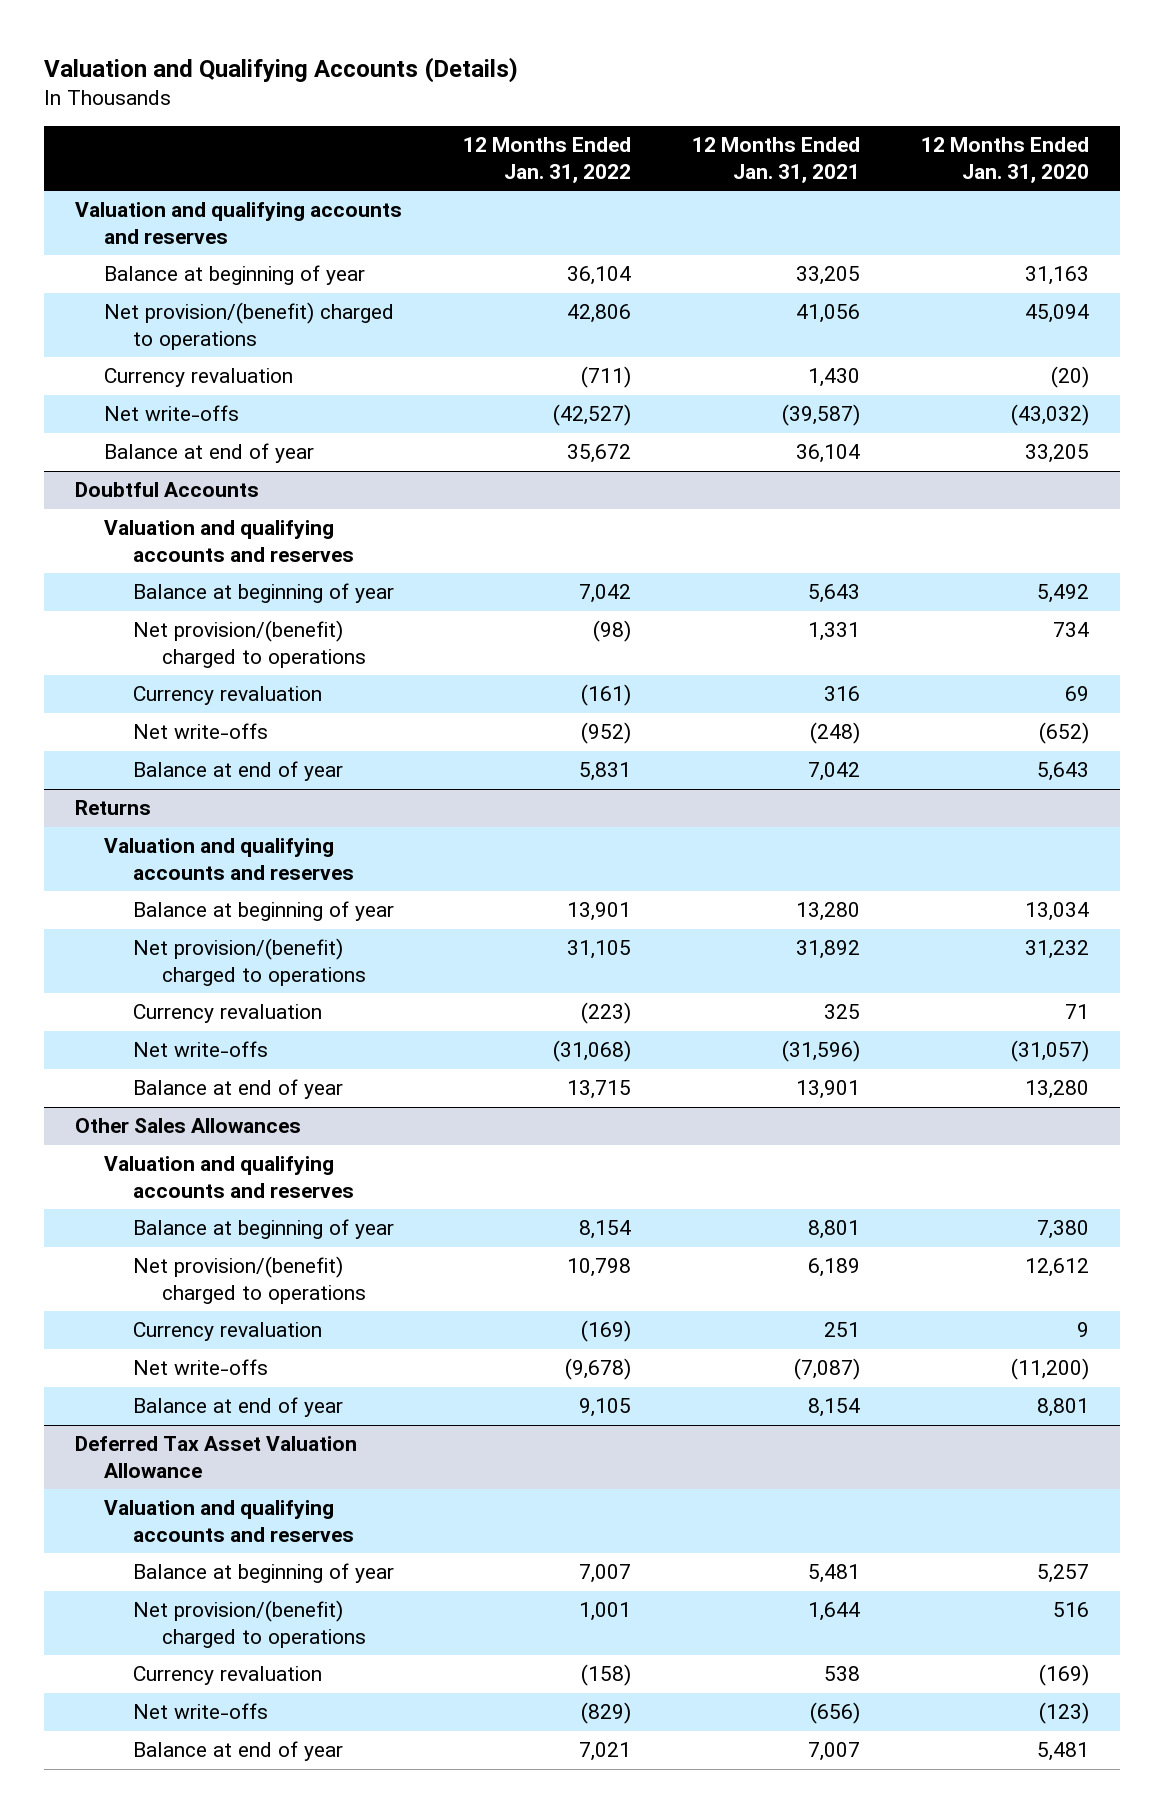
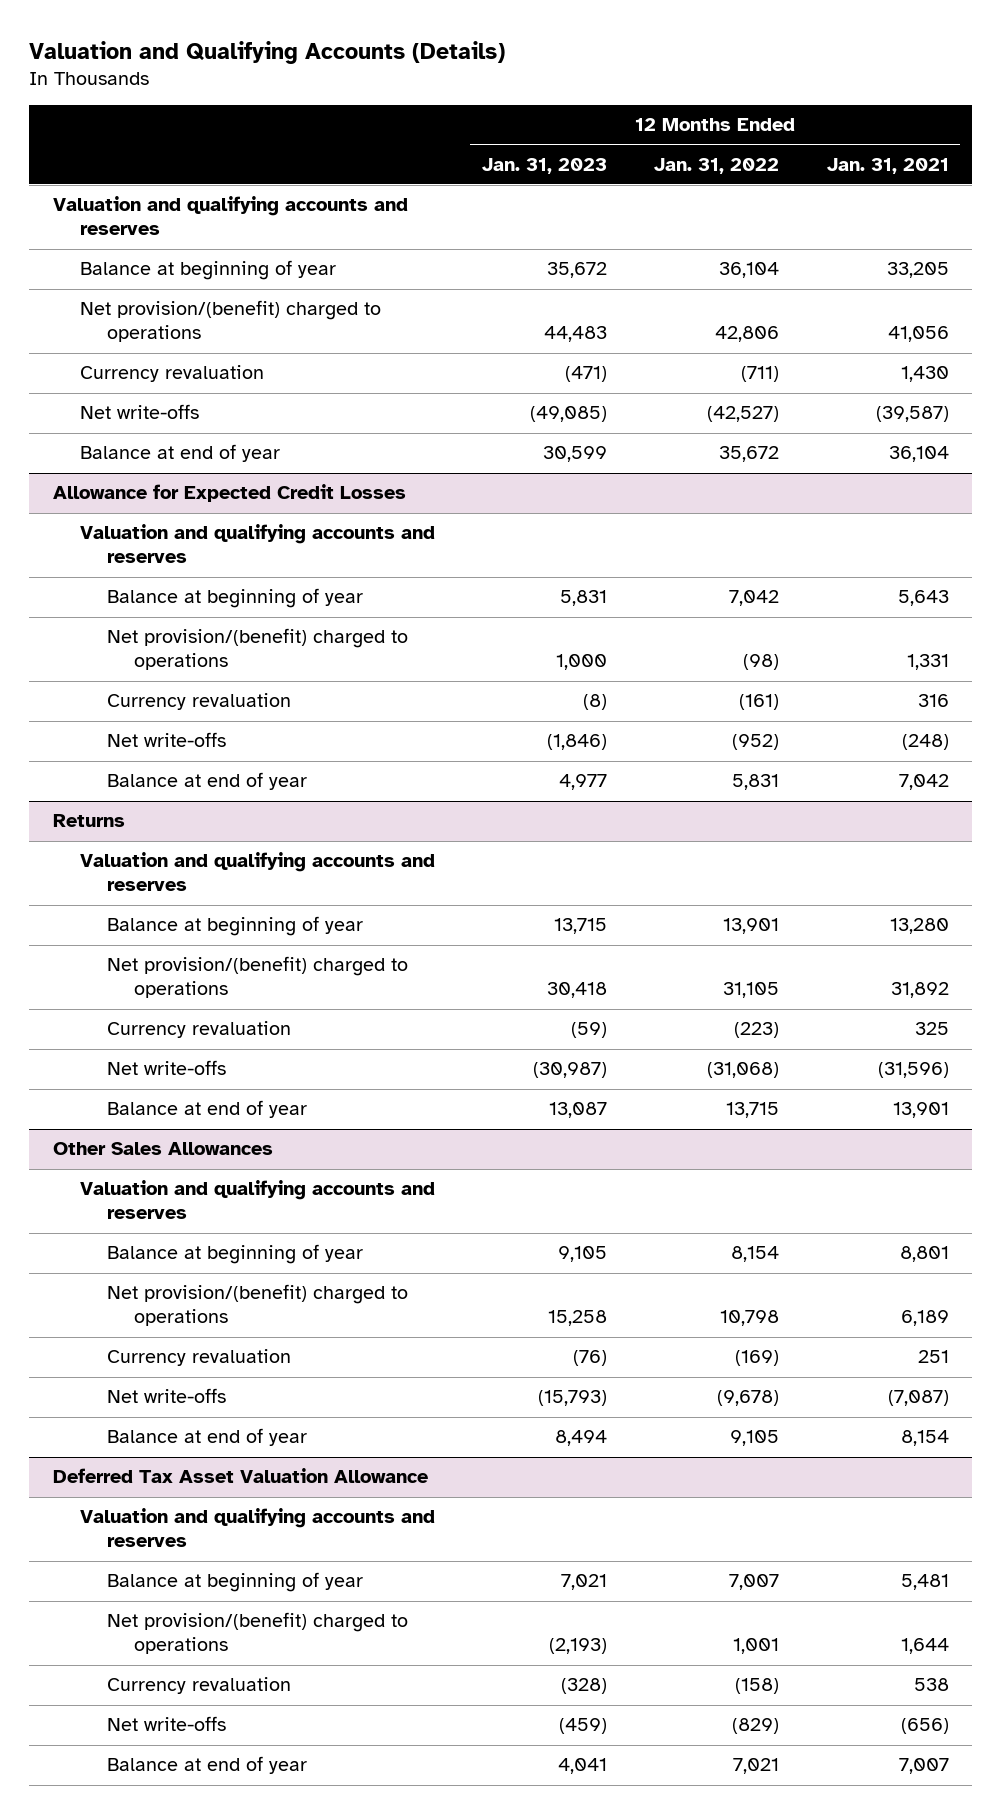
[921,137,1090,184] 12 Months Ended Jan. 31, 2020 -> none
none -> [482,157,608,174] Jan. 31, 2023
[74,482,259,498] Doubtful Accounts -> [52,484,406,503] Allowance for Expected Credit Losses

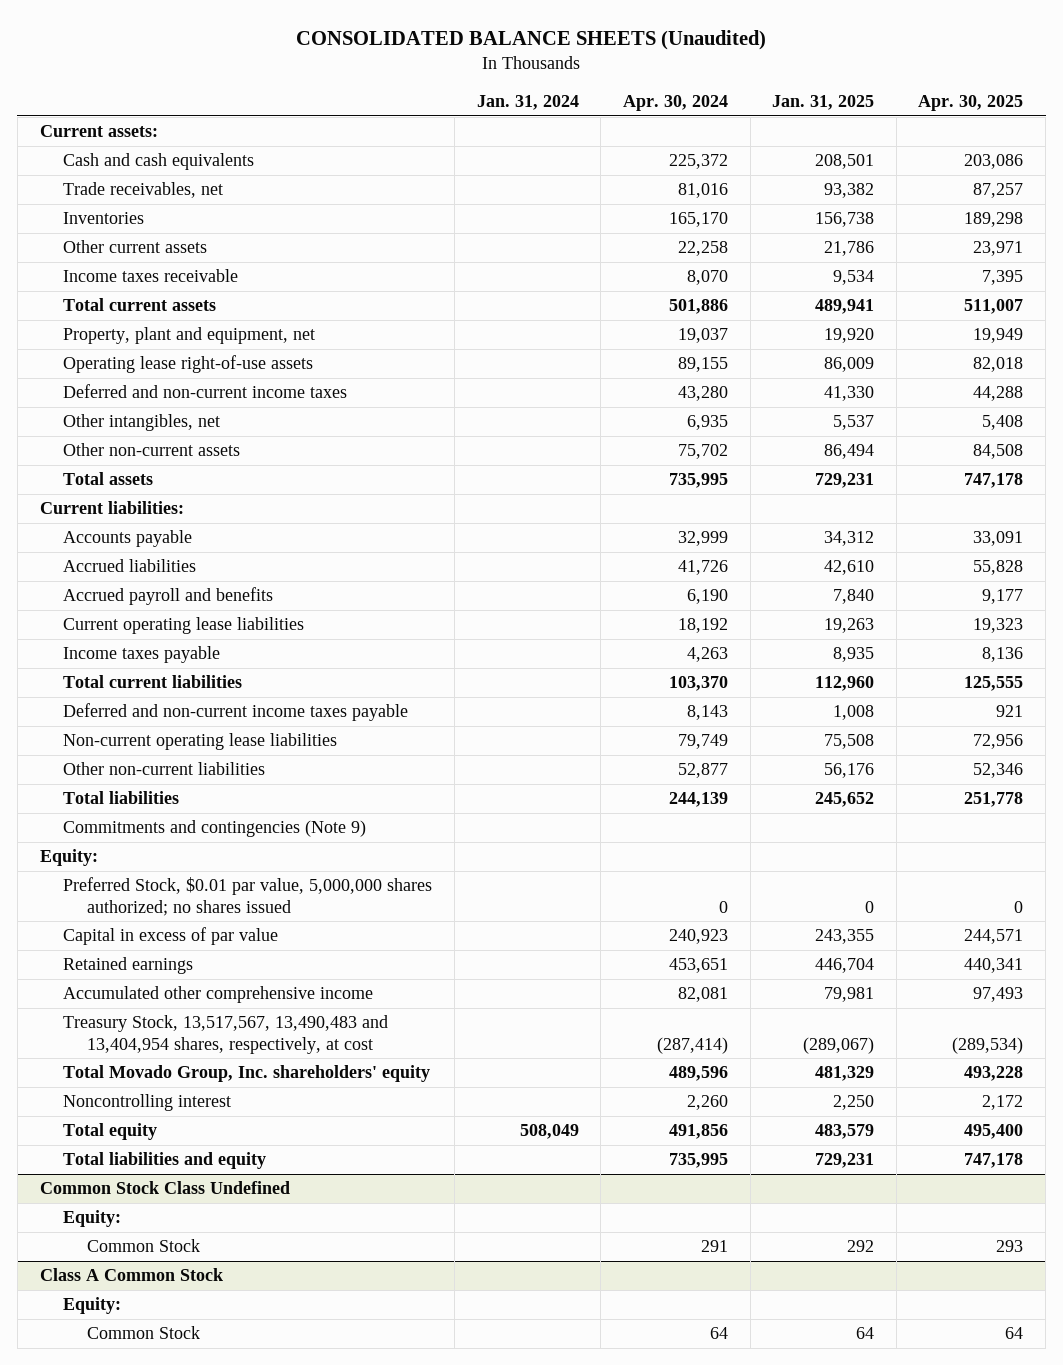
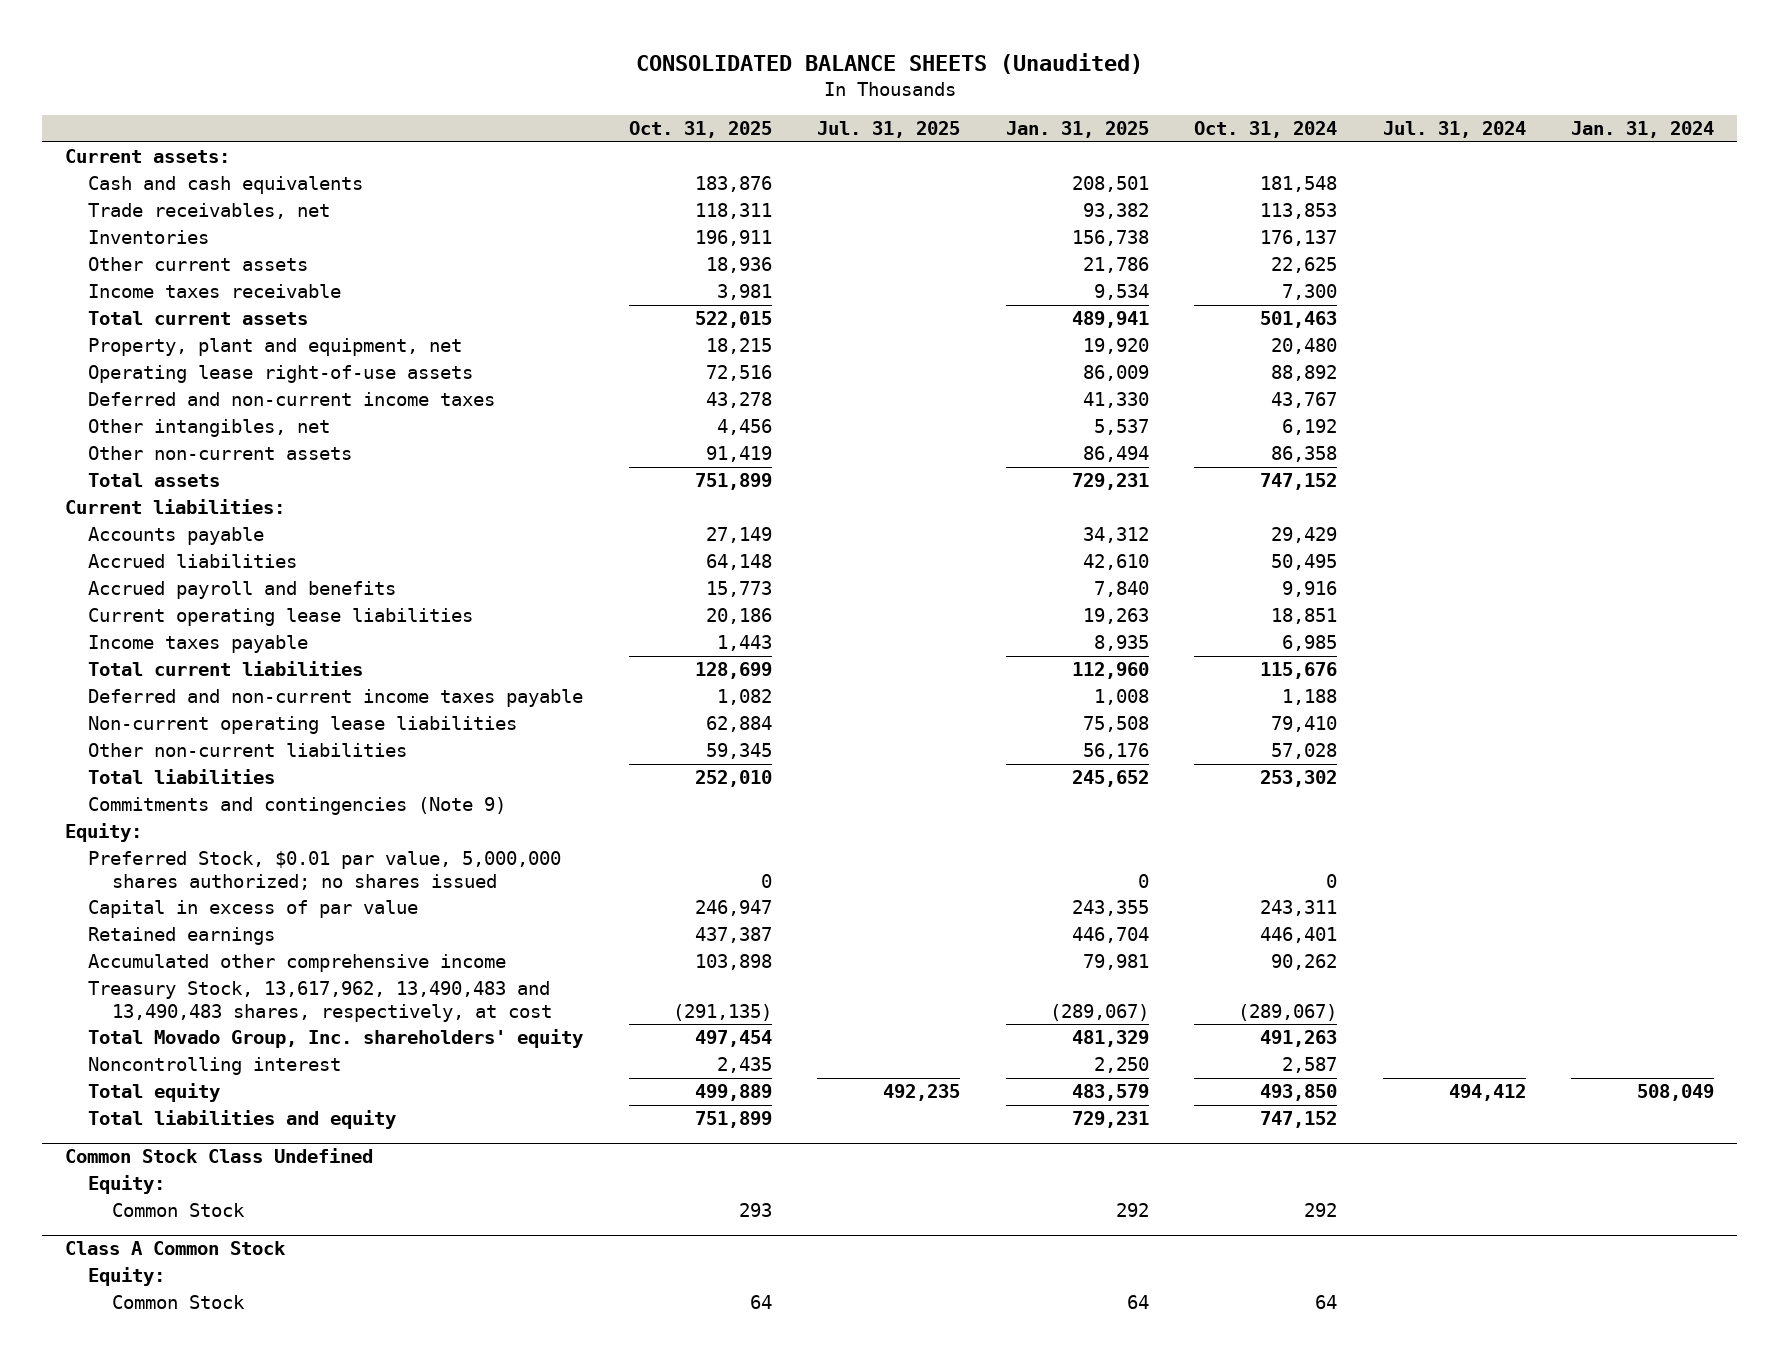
[622,95,728,112] Apr. 30, 2024 -> none
[918,95,1024,112] Apr. 30, 2025 -> none
none -> [628,121,772,139] Oct. 31, 2025
none -> [817,121,961,139] Jul. 31, 2025
none -> [1194,121,1338,139] Oct. 31, 2024
none -> [1382,121,1526,139] Jul. 31, 2024
[63,1015,389,1054] Treasury Stock, 13,517,567, 13,490,483 and 13,404,954 shares, respectively, at cost -> [88,981,552,1022] Treasury Stock, 13,617,962, 13,490,483 and 13,490,483 shares, respectively, at cost

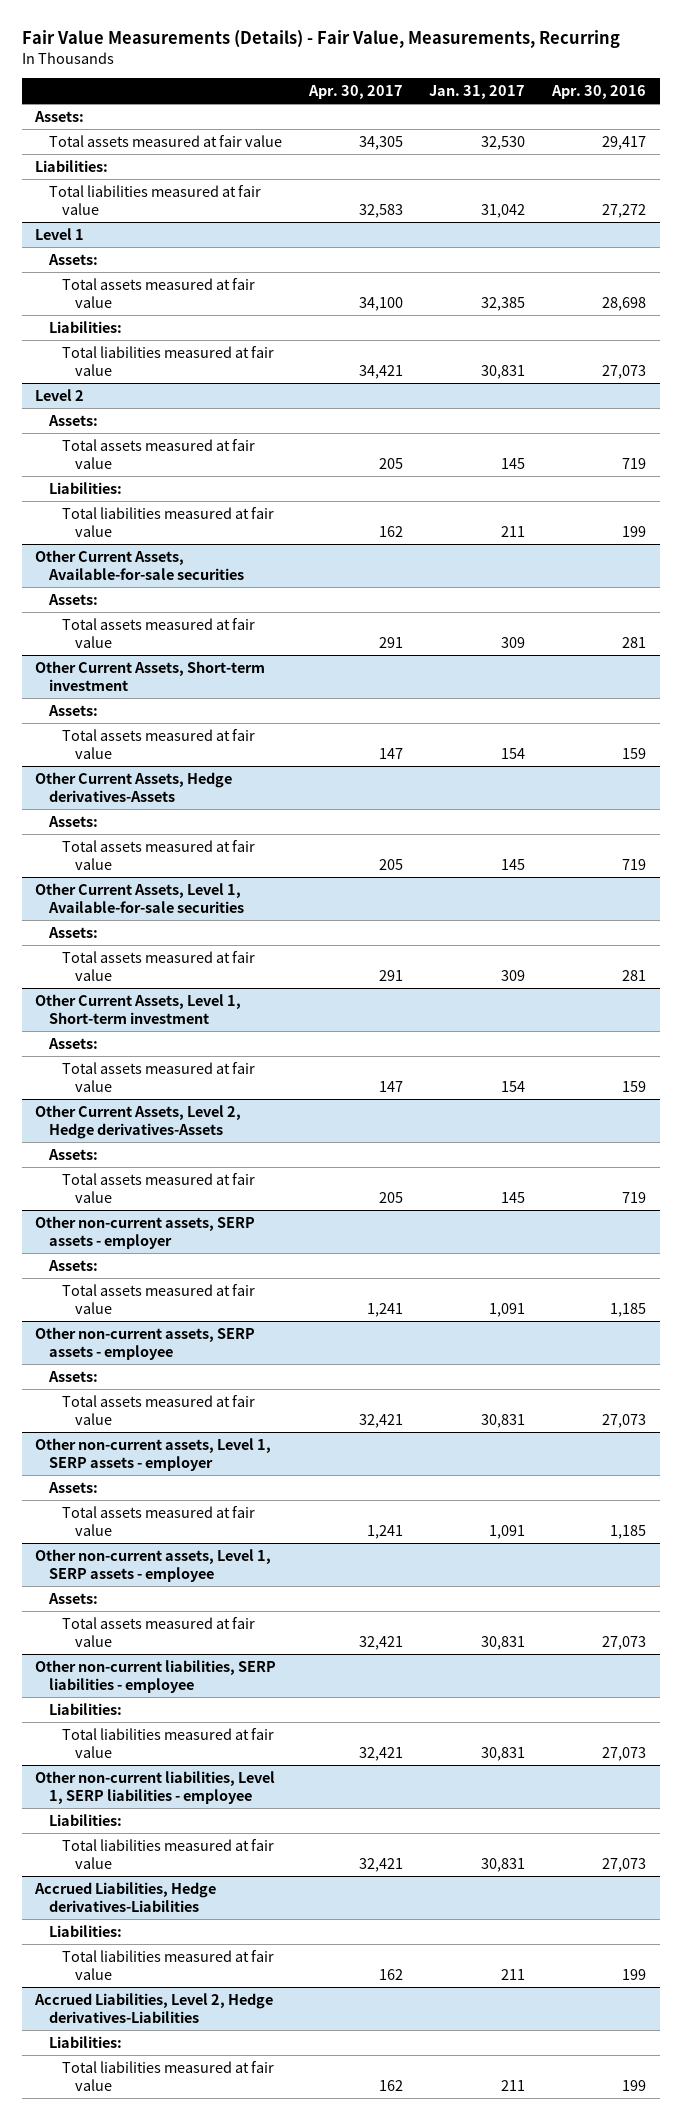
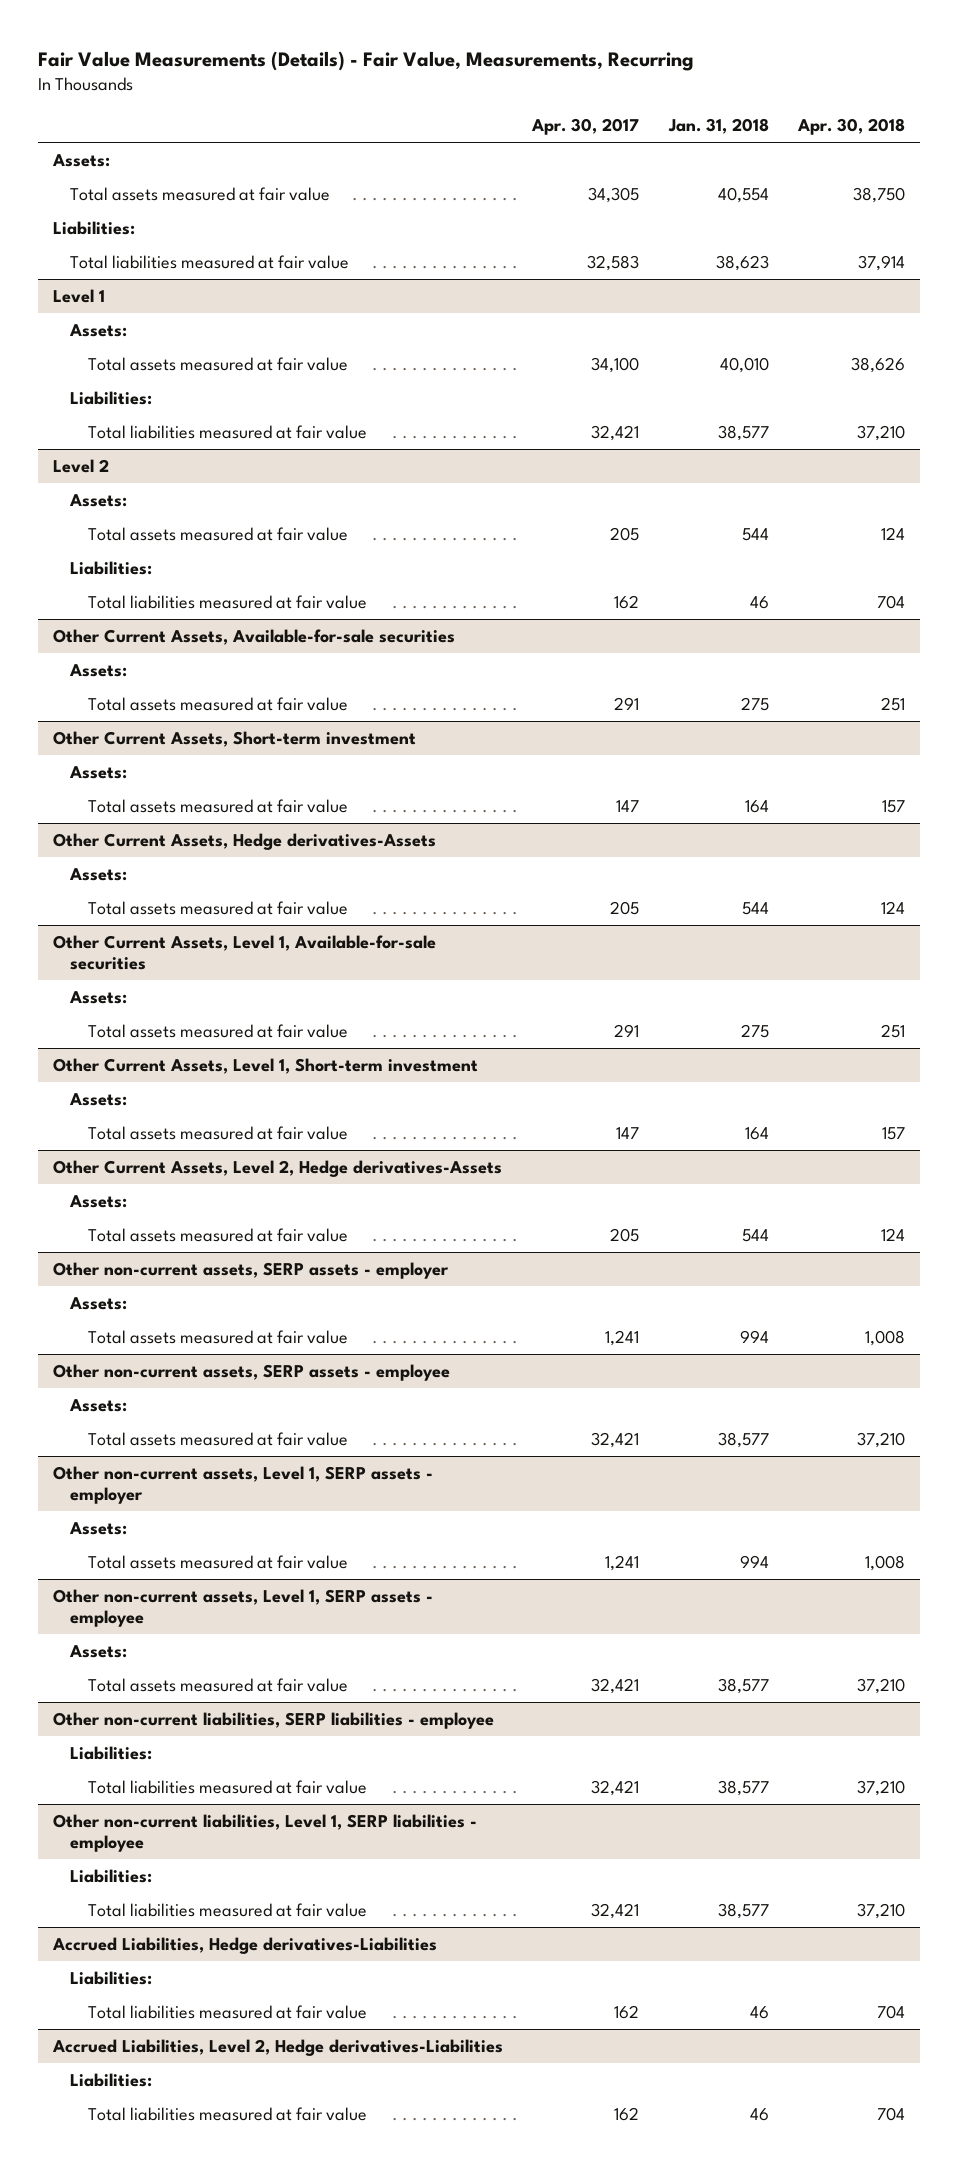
[429,84,526,99] Jan. 31, 2017 -> none
[551,84,647,99] Apr. 30, 2016 -> none
none -> [667,118,769,135] Jan. 31, 2018
none -> [797,118,906,136] Apr. 30, 2018
[358,364,403,379] 34,421 -> [591,424,640,441] 32,421

